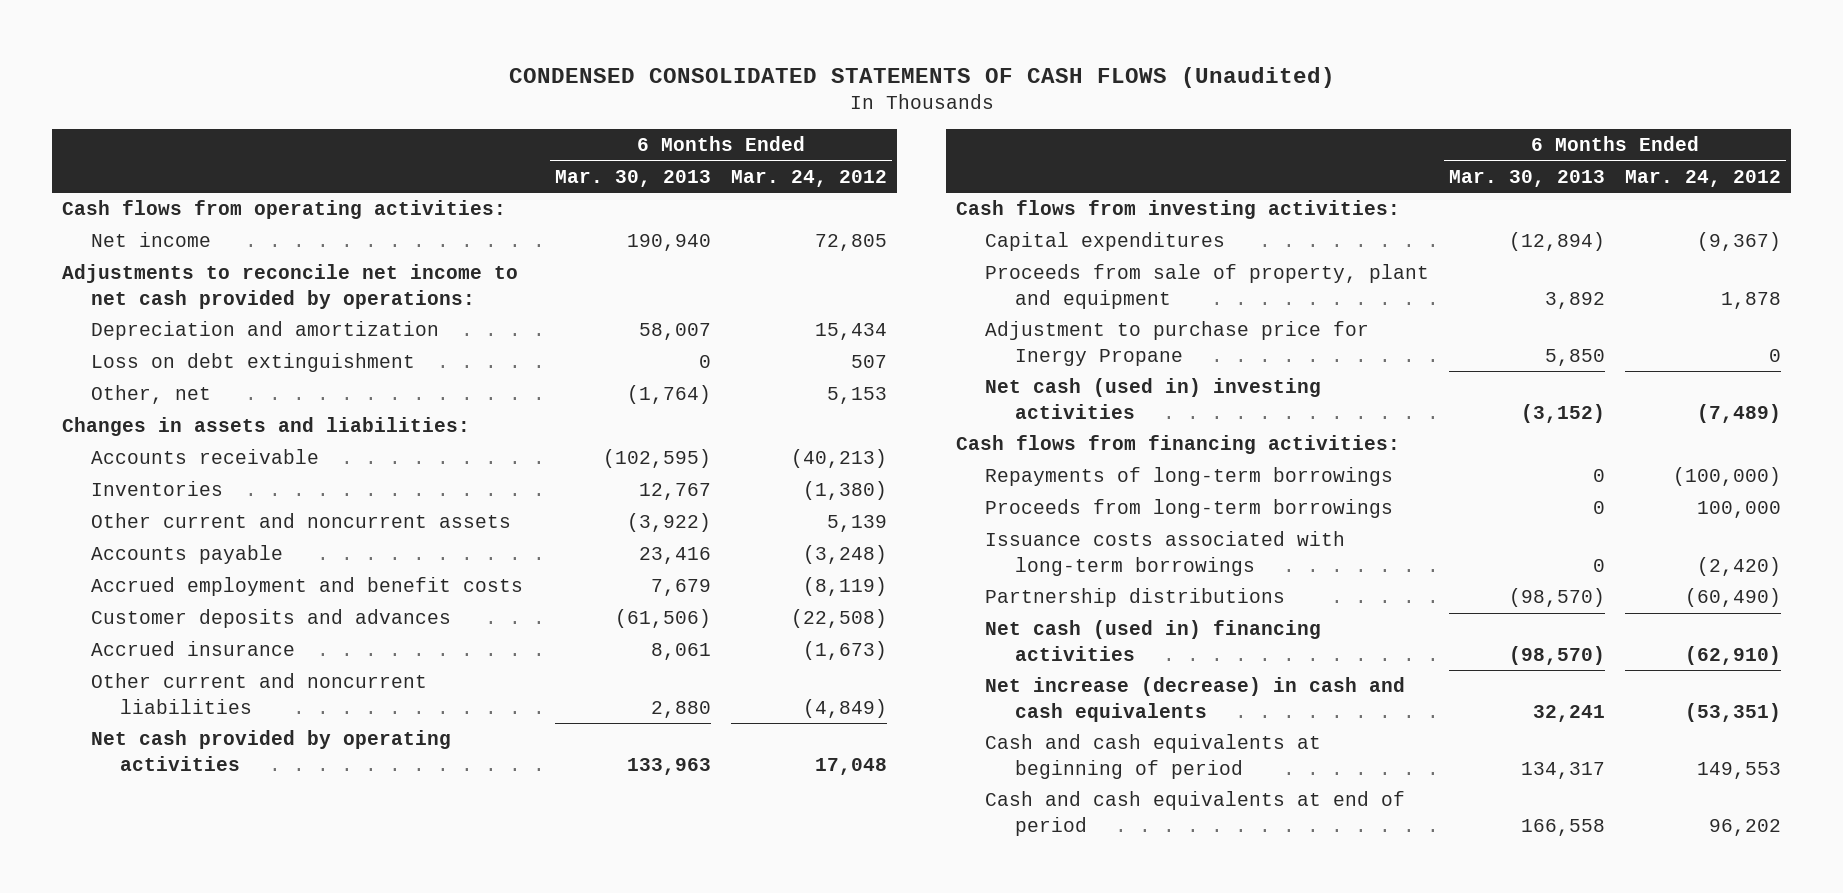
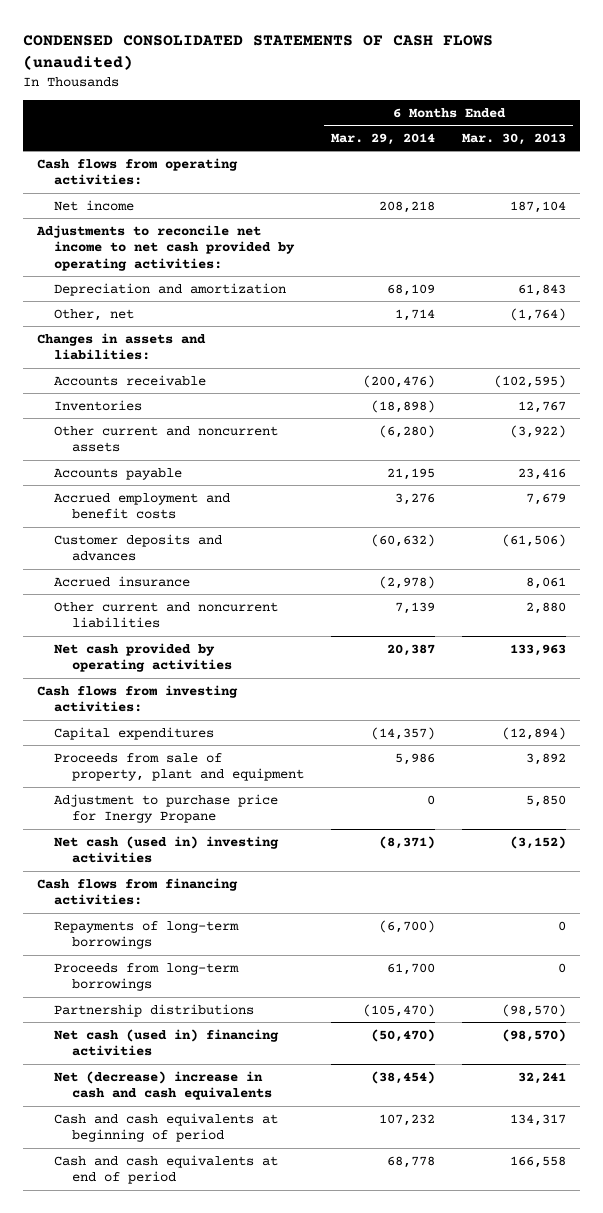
[508,66,1335,88] CONDENSED CONSOLIDATED STATEMENTS OF CASH FLOWS (Unaudited) -> [22,34,493,71] CONDENSED CONSOLIDATED STATEMENTS OF CASH FLOWS (unaudited)
[731,169,888,187] Mar. 24, 2012 -> none
none -> [331,133,436,146] Mar. 29, 2014
[91,353,416,373] Loss on debt extinguishment -> none
[627,234,712,252] 190,940 -> [510,200,567,213] 187,104
[62,264,519,309] Adjustments to reconcile net income to net cash provided by operations: -> [35,224,296,271] Adjustments to reconcile net income to net cash provided by operating activities:
[639,323,712,341] 58,007 -> [518,283,567,296] 61,843
[985,531,1346,576] Issuance costs associated with long-term borrowings -> none
[985,677,1406,722] Net increase (decrease) in cash and cash equivalents -> [54,1070,272,1101] Net (decrease) increase in cash and cash equivalents

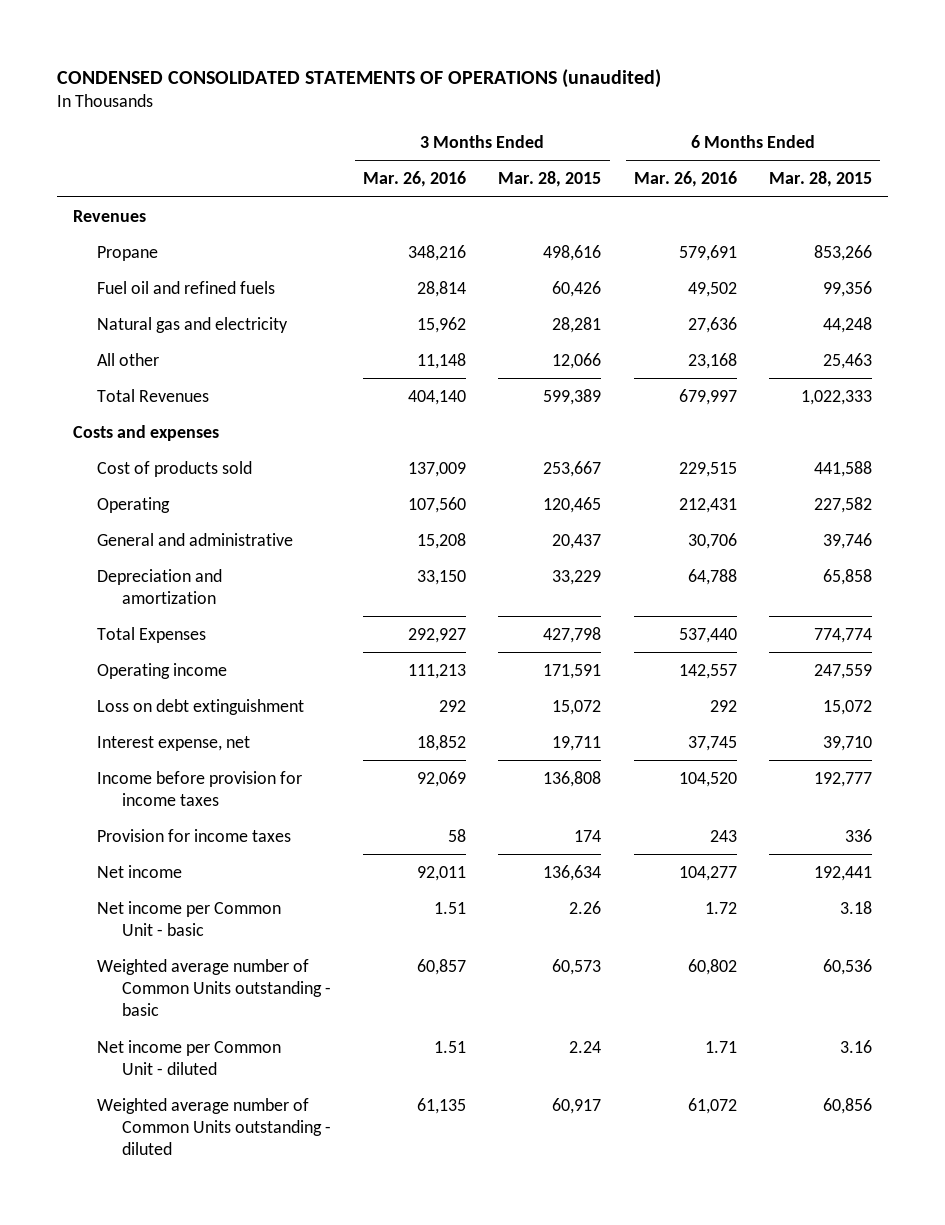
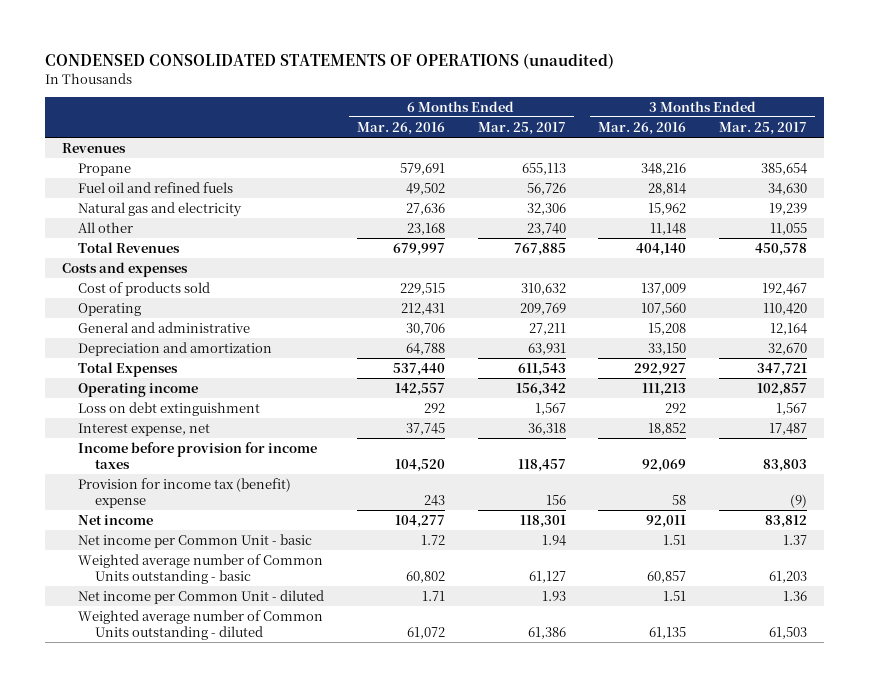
[498,171,602,188] Mar. 28, 2015 -> none
[769,171,873,188] Mar. 28, 2015 -> none
none -> [477,121,566,135] Mar. 25, 2017
none -> [719,121,808,135] Mar. 25, 2017
[97,828,292,842] Provision for income taxes -> [78,477,292,508] Provision for income tax (benefit) expense

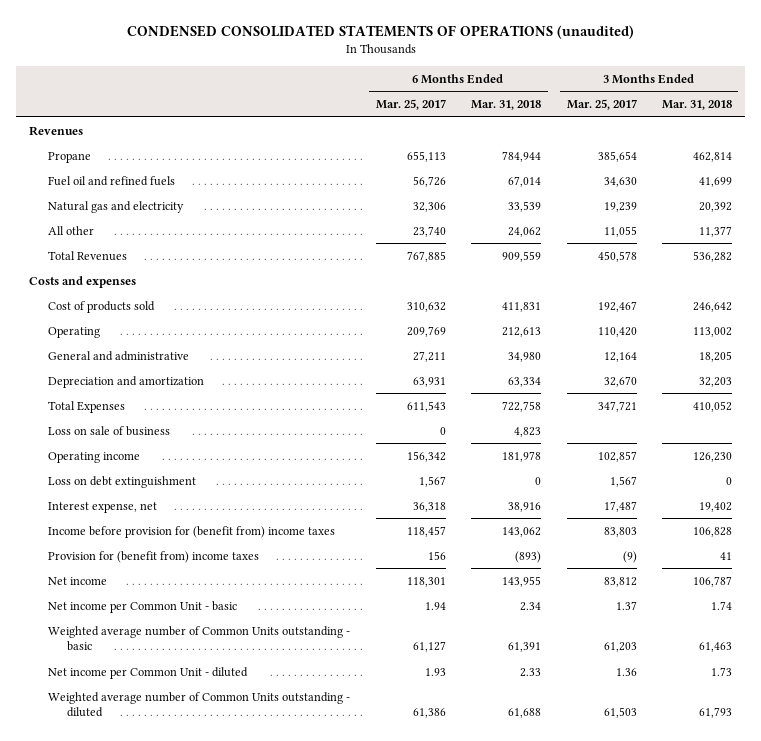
[356,121,445,135] Mar. 26, 2016 -> none
[598,121,687,135] Mar. 26, 2016 -> none
none -> [471,100,542,111] Mar. 31, 2018
none -> [661,100,732,111] Mar. 31, 2018
none -> [48,425,171,436] Loss on sale of business
[78,441,318,469] Income before provision for income taxes -> [48,525,336,538] Income before provision for (benefit from) income taxes
[78,477,292,508] Provision for income tax (benefit) expense -> [48,550,260,563] Provision for (benefit from) income taxes

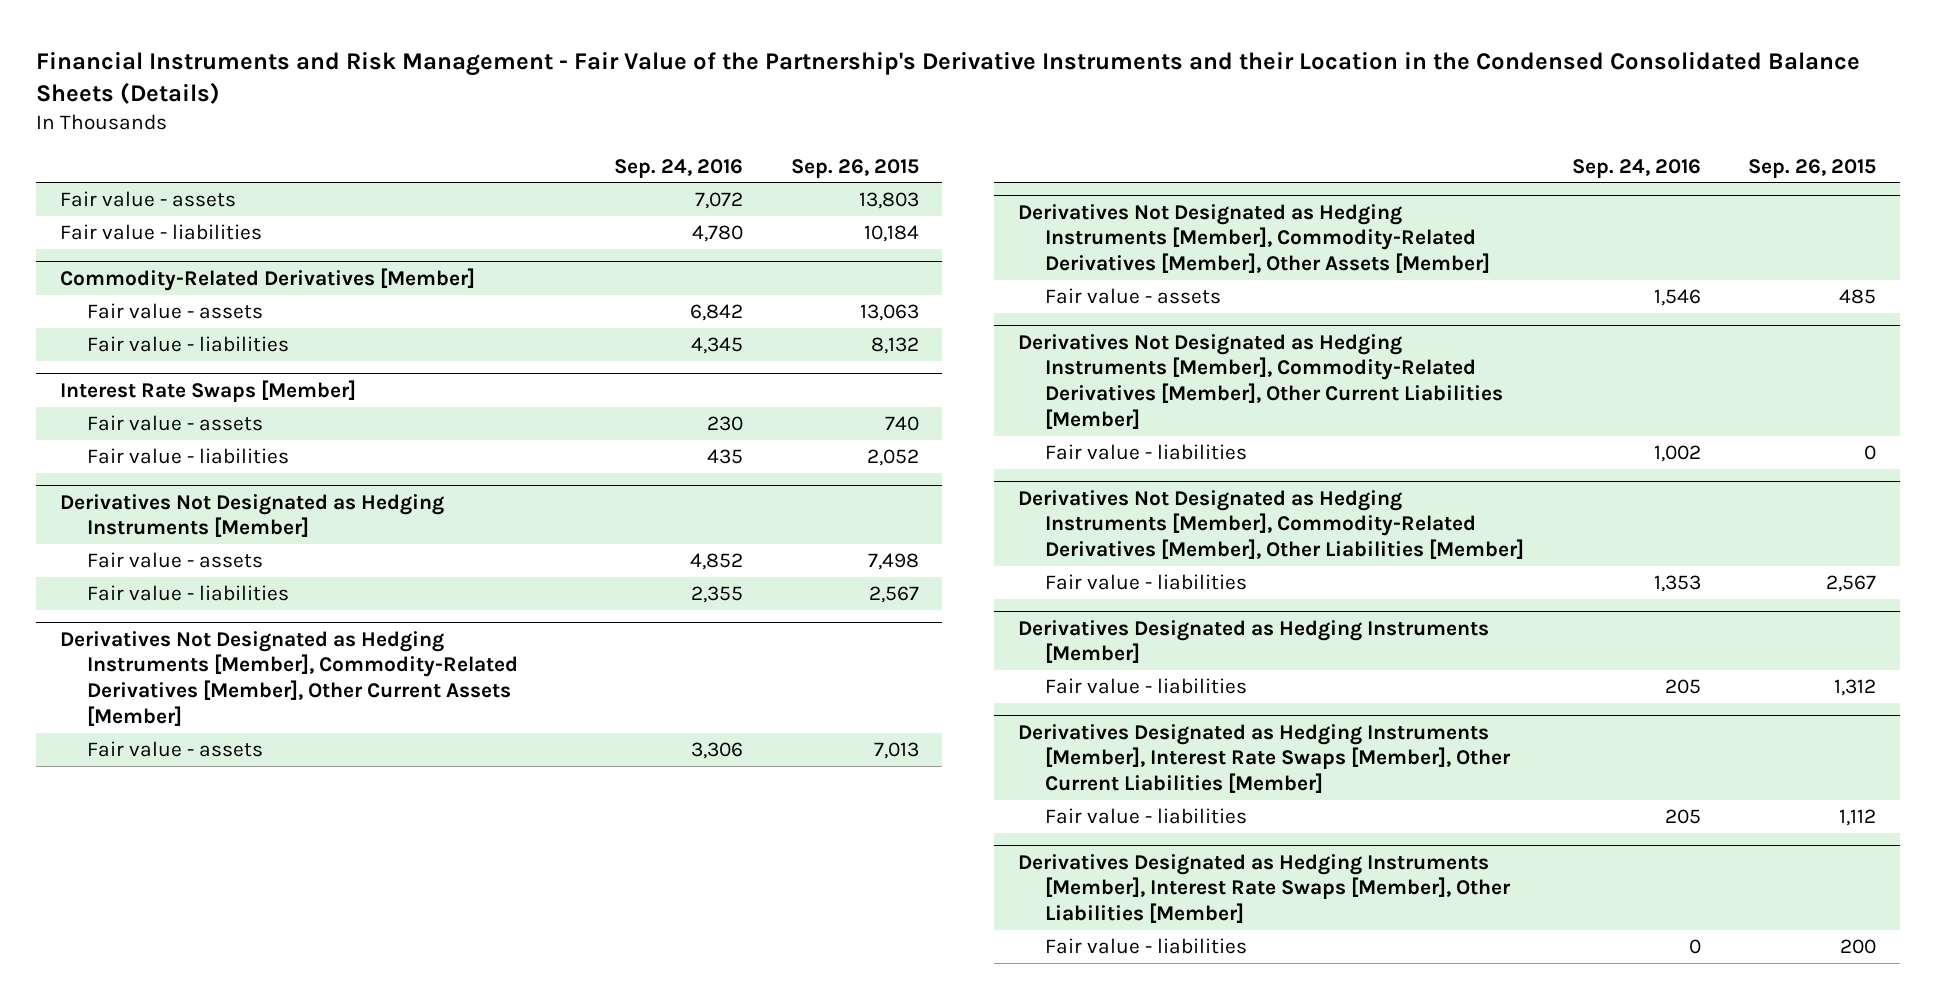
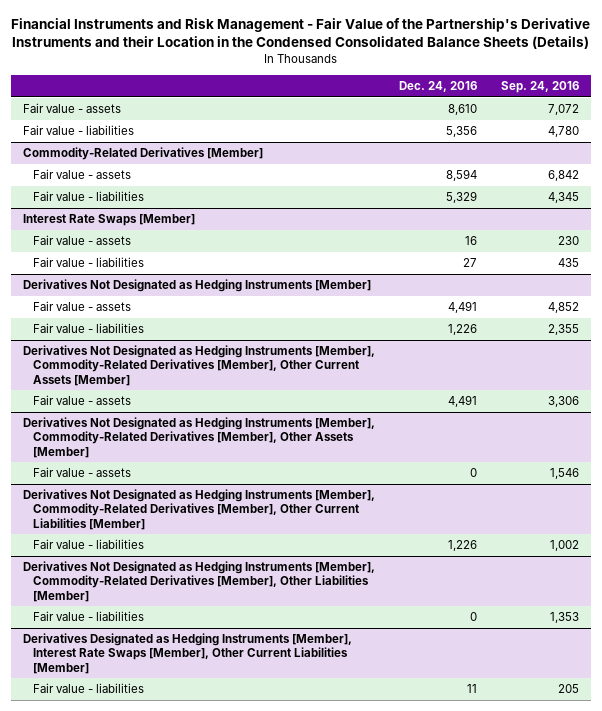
[790,158,919,178] Sep. 26, 2015 -> none
none -> [399,81,478,93] Dec. 24, 2016
[1018,619,1490,664] Derivatives Designated as Hedging Instruments [Member] -> none
[1044,677,1247,694] Fair value - liabilities -> none
[1018,853,1511,924] Derivatives Designated as Hedging Instruments [Member], Interest Rate Swaps [Member], Other Liabilities [Member] -> none
[1044,937,1247,954] Fair value - liabilities -> none

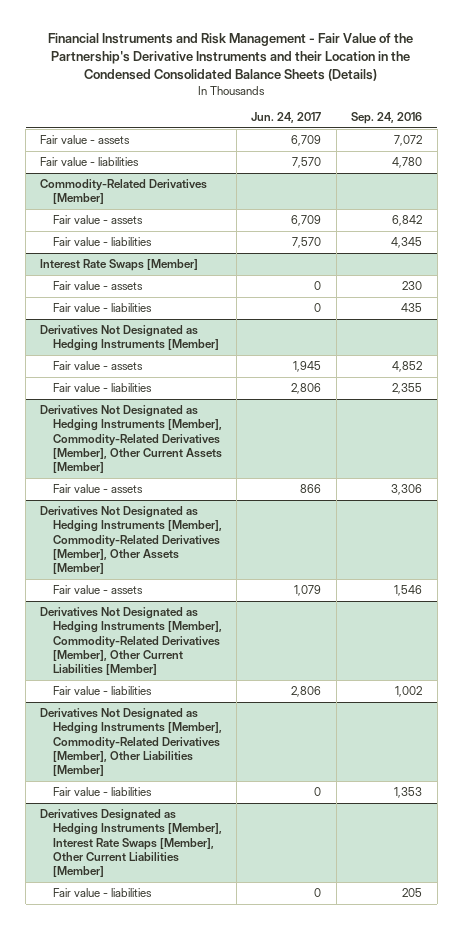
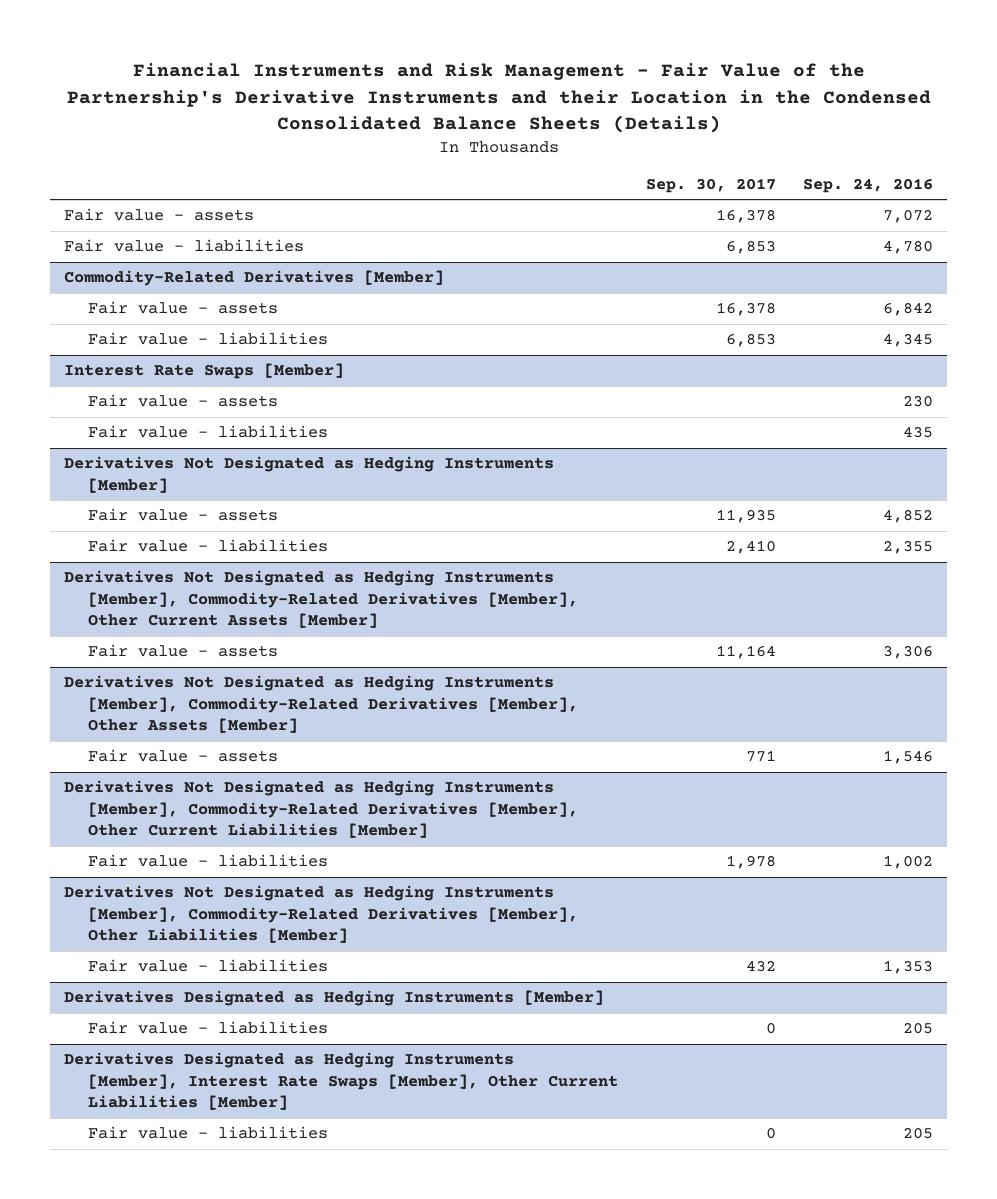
[251,112,322,124] Jun. 24, 2017 -> none
none -> [645,177,776,193] Sep. 30, 2017
none -> [63,990,604,1007] Derivatives Designated as Hedging Instruments [Member]
none -> [87,1021,328,1035] Fair value - liabilities

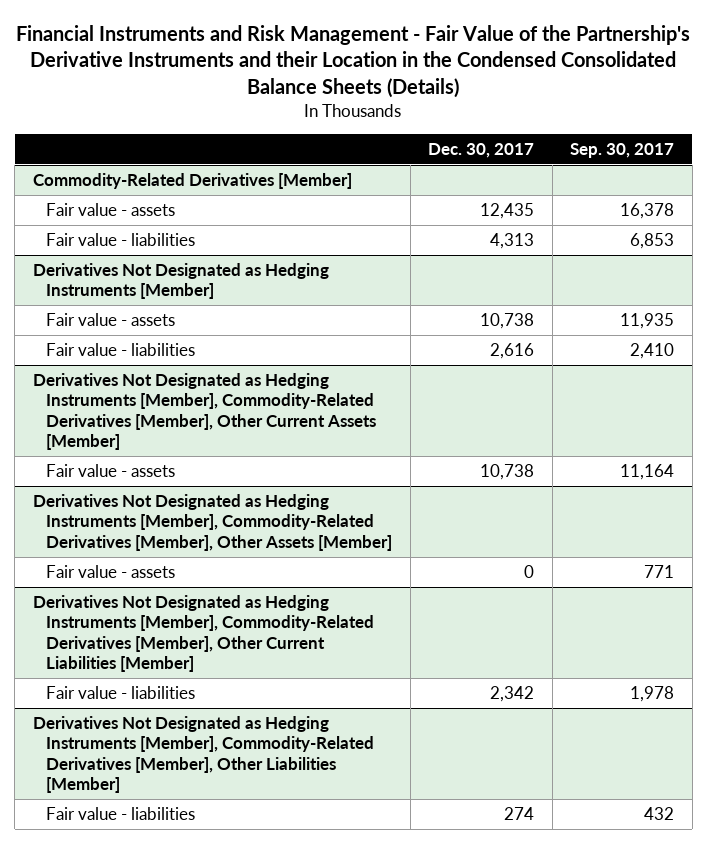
[803,177,934,193] Sep. 24, 2016 -> none
none -> [428,142,535,158] Dec. 30, 2017
[63,208,254,222] Fair value - assets -> none
[63,239,304,253] Fair value - liabilities -> none
[63,363,344,380] Interest Rate Swaps [Member] -> none
[87,394,278,408] Fair value - assets -> none
[87,425,328,439] Fair value - liabilities -> none
[63,990,604,1007] Derivatives Designated as Hedging Instruments [Member] -> none
[87,1021,328,1035] Fair value - liabilities -> none
[63,1052,618,1111] Derivatives Designated as Hedging Instruments [Member], Interest Rate Swaps [Member], Other Current Liabilities [Member] -> none
[87,1126,328,1140] Fair value - liabilities -> none

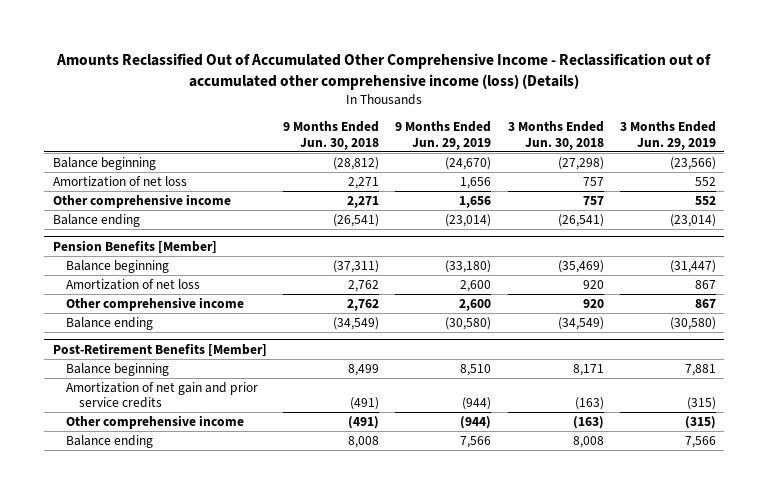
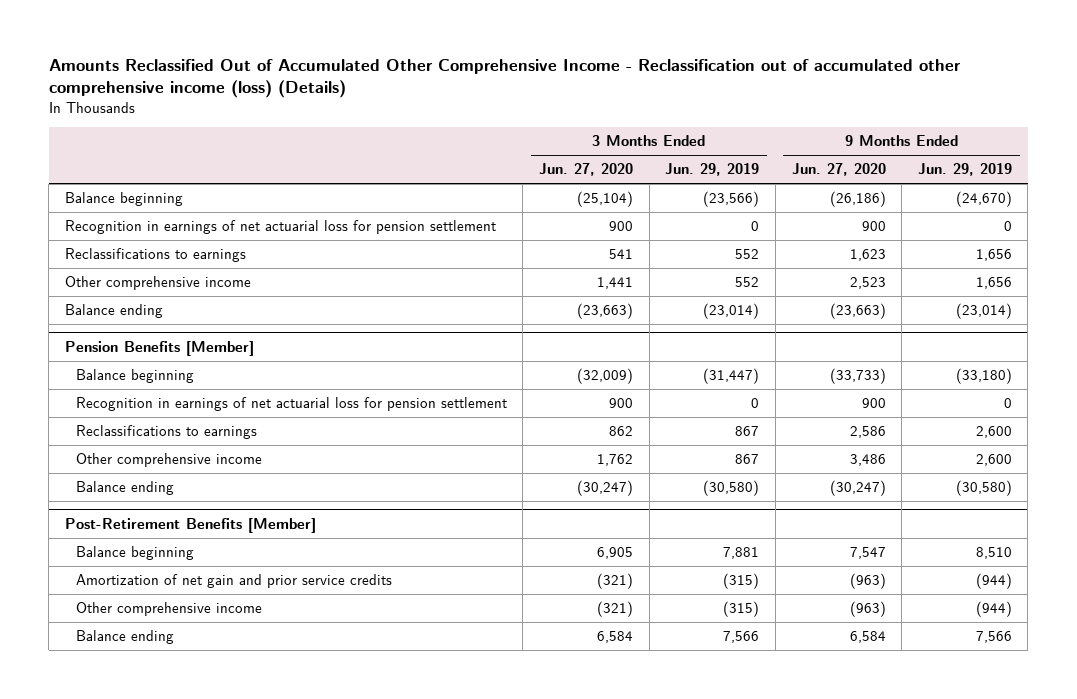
[283,121,380,150] 9 Months Ended Jun. 30, 2018 -> none
[507,121,604,150] 3 Months Ended Jun. 30, 2018 -> none
none -> [538,163,633,177] Jun. 27, 2020
none -> [791,163,886,177] Jun. 27, 2020
none -> [64,220,496,235] Recognition in earnings of net actuarial loss for pension settlement
[52,175,187,187] Amortization of net loss -> [64,248,246,263] Reclassifications to earnings
none -> [75,397,507,412] Recognition in earnings of net actuarial loss for pension settlement
[65,278,200,290] Amortization of net loss -> [75,425,257,440] Reclassifications to earnings

